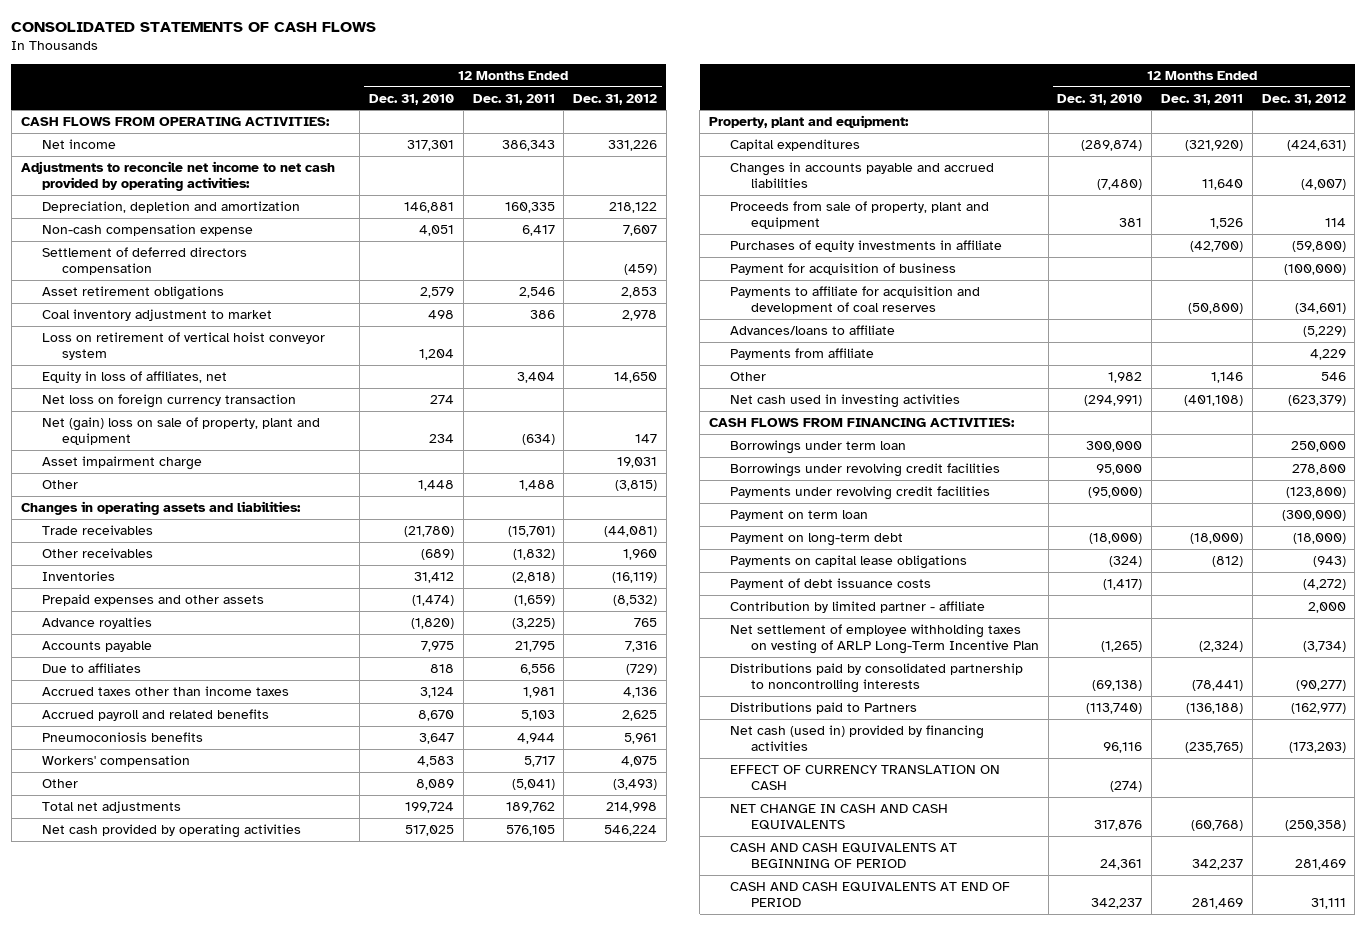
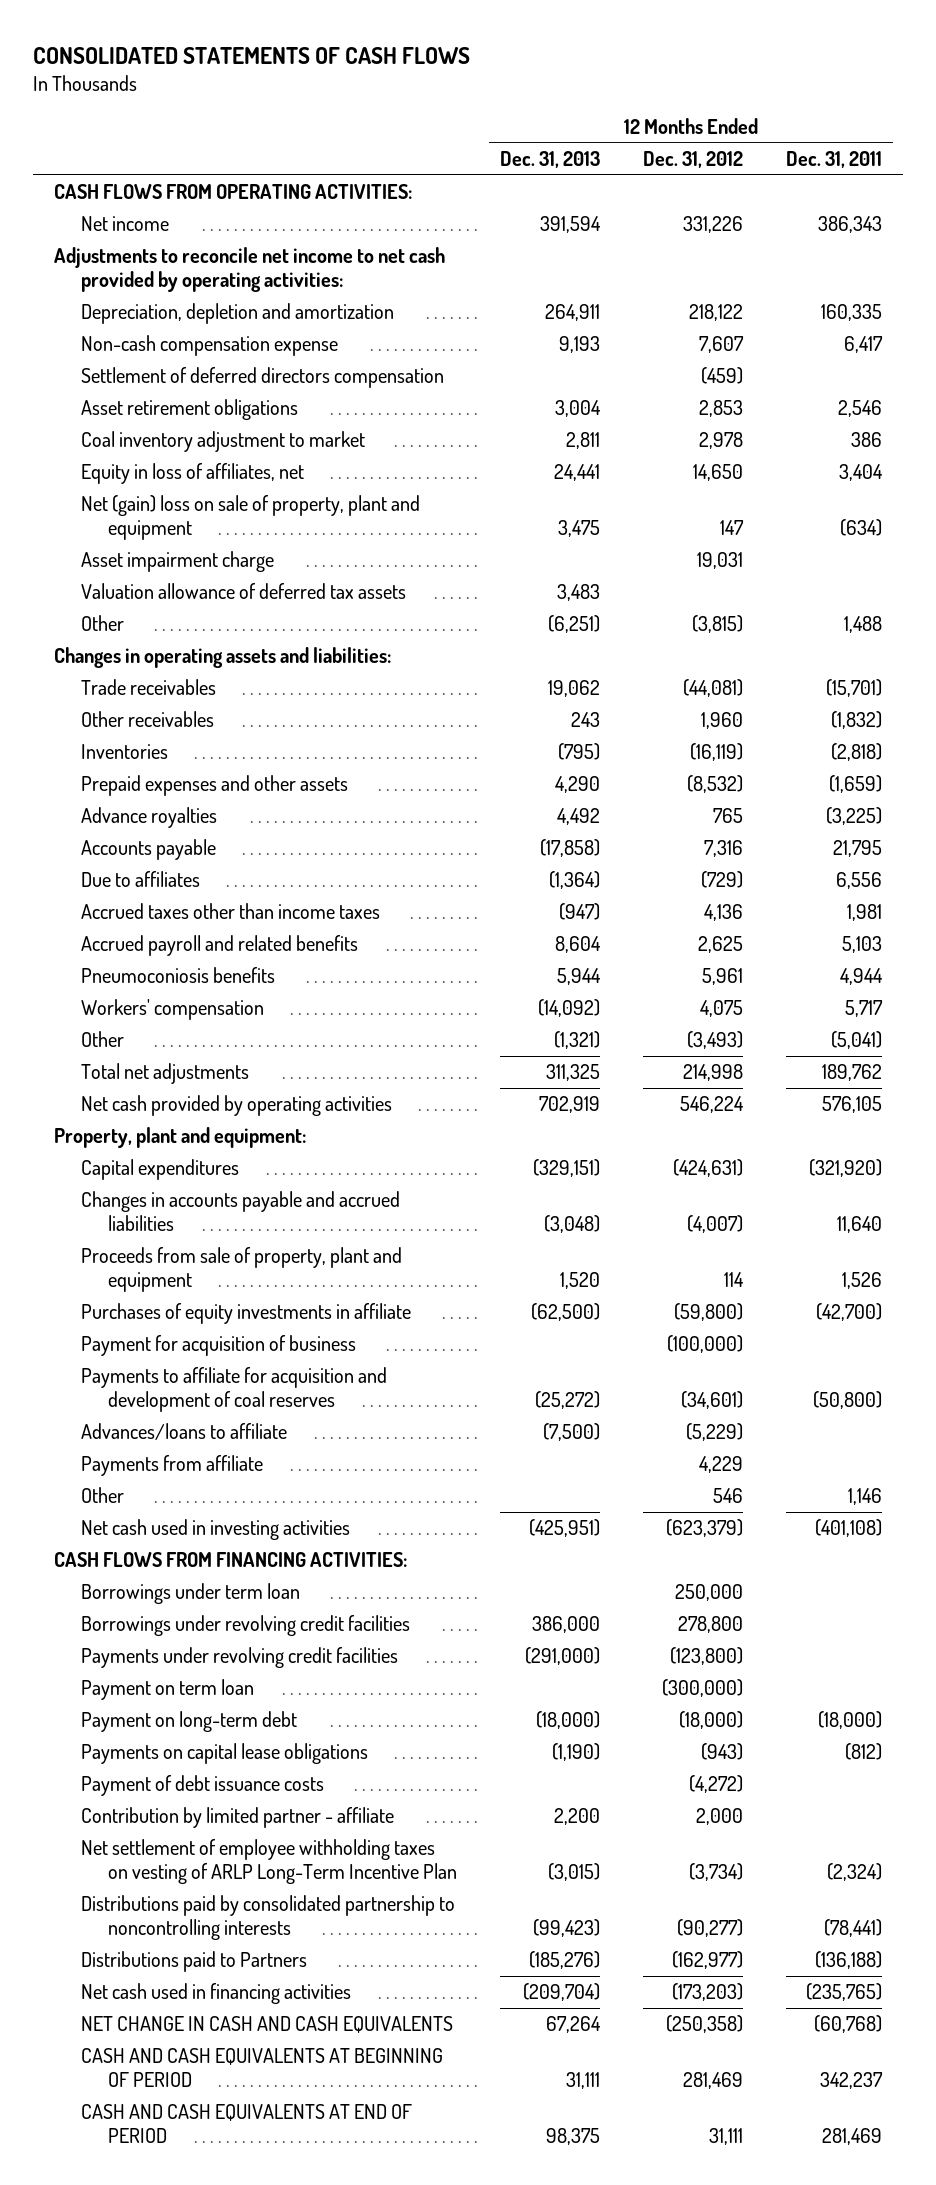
[369,93,455,105] Dec. 31, 2010 -> none
none -> [499,150,600,168] Dec. 31, 2013
[41,332,325,360] Loss on retirement of vertical hoist conveyor system -> none
[41,394,296,409] Net loss on foreign currency transaction -> none
none -> [81,583,407,600] Valuation allowance of deferred tax assets
[729,765,1000,790] EFFECT OF CURRENCY TRANSLATION ON CASH -> none
[729,725,984,751] Net cash (used in) provided by financing activities -> [81,1983,352,2005] Net cash used in financing activities

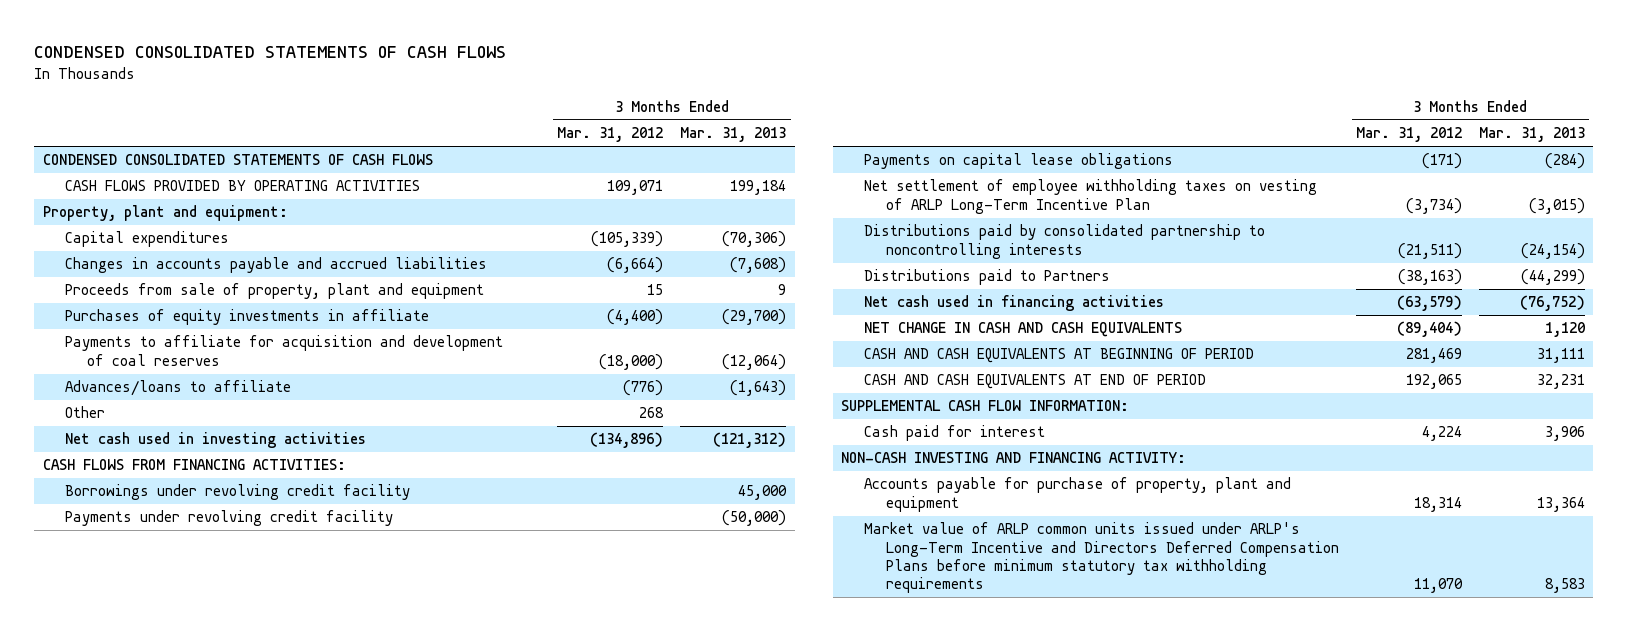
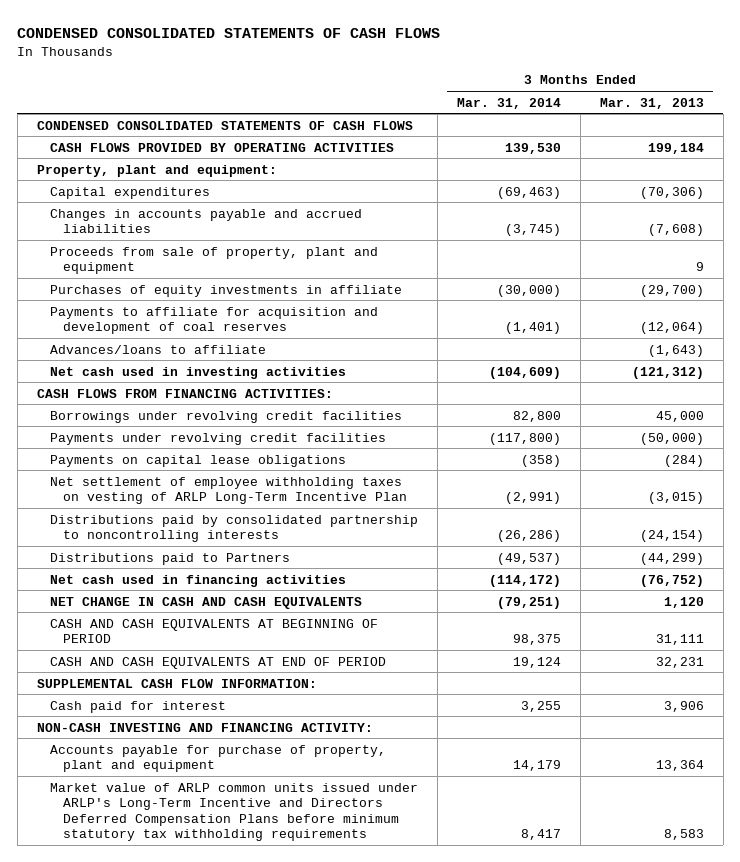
[557,127,664,143] Mar. 31, 2012 -> none
none -> [456,97,561,109] Mar. 31, 2014
[65,406,106,419] Other -> none
[65,484,411,501] Borrowings under revolving credit facility -> [49,410,402,423] Borrowings under revolving credit facilities
[65,510,394,527] Payments under revolving credit facility -> [49,432,386,445] Payments under revolving credit facilities

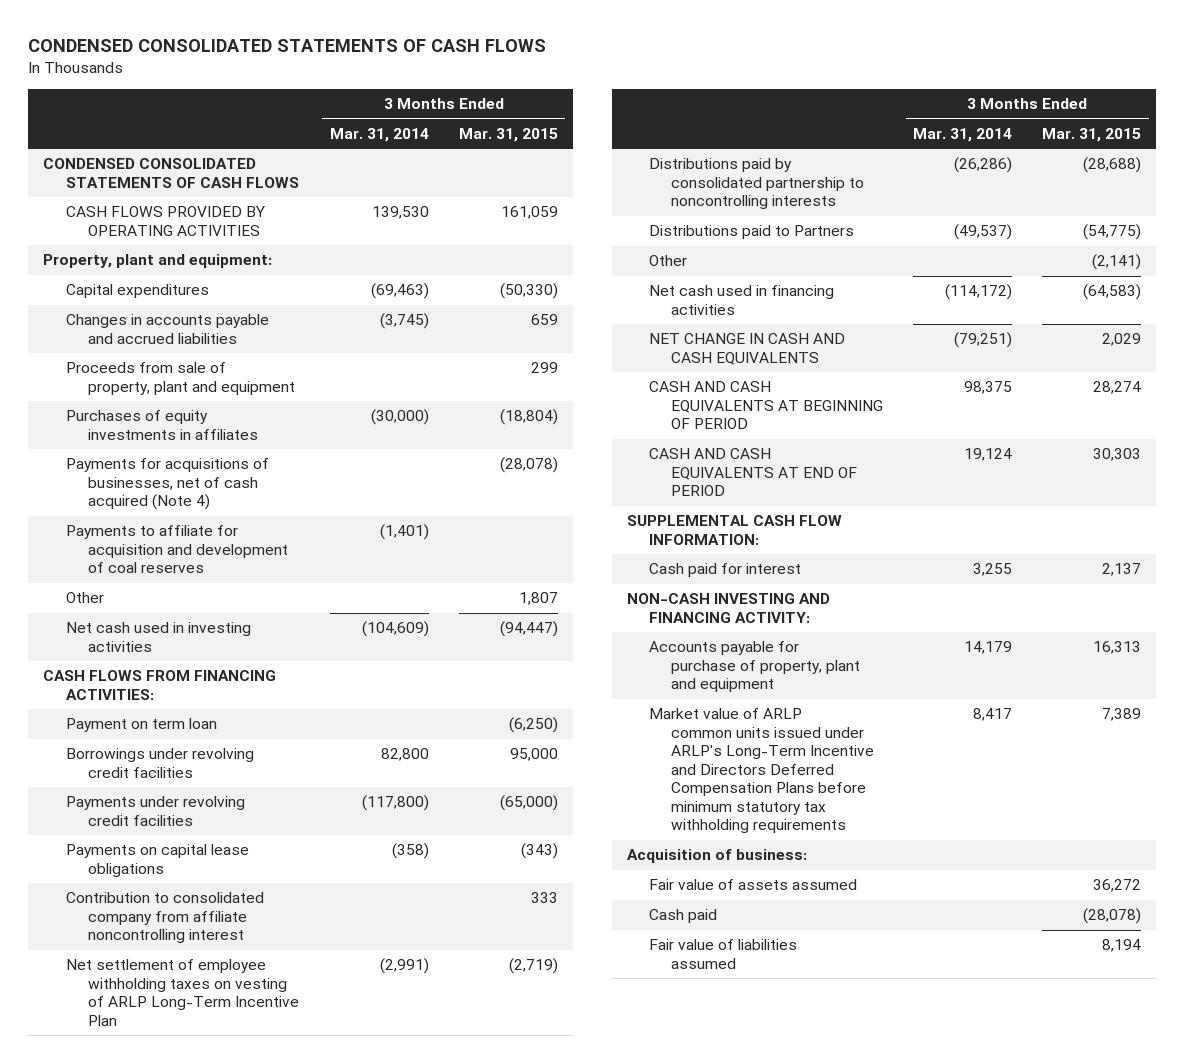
[599,97,704,109] Mar. 31, 2013 -> none
none -> [458,127,558,142] Mar. 31, 2015
[49,284,402,297] Purchases of equity investments in affiliate -> [65,410,258,440] Purchases of equity investments in affiliates
none -> [65,458,269,511] Payments for acquisitions of businesses, net of cash acquired (Note 4)
[49,344,266,354] Advances/loans to affiliate -> none
none -> [65,592,104,604] Other
none -> [65,718,217,733] Payment on term loan
none -> [65,892,264,944] Contribution to consolidated company from affiliate noncontrolling interest
none -> [648,255,687,267] Other
none -> [626,849,807,864] Acquisition of business:
none -> [648,879,857,891] Fair value of assets assumed
none -> [648,909,717,924] Cash paid
none -> [648,939,797,969] Fair value of liabilities assumed

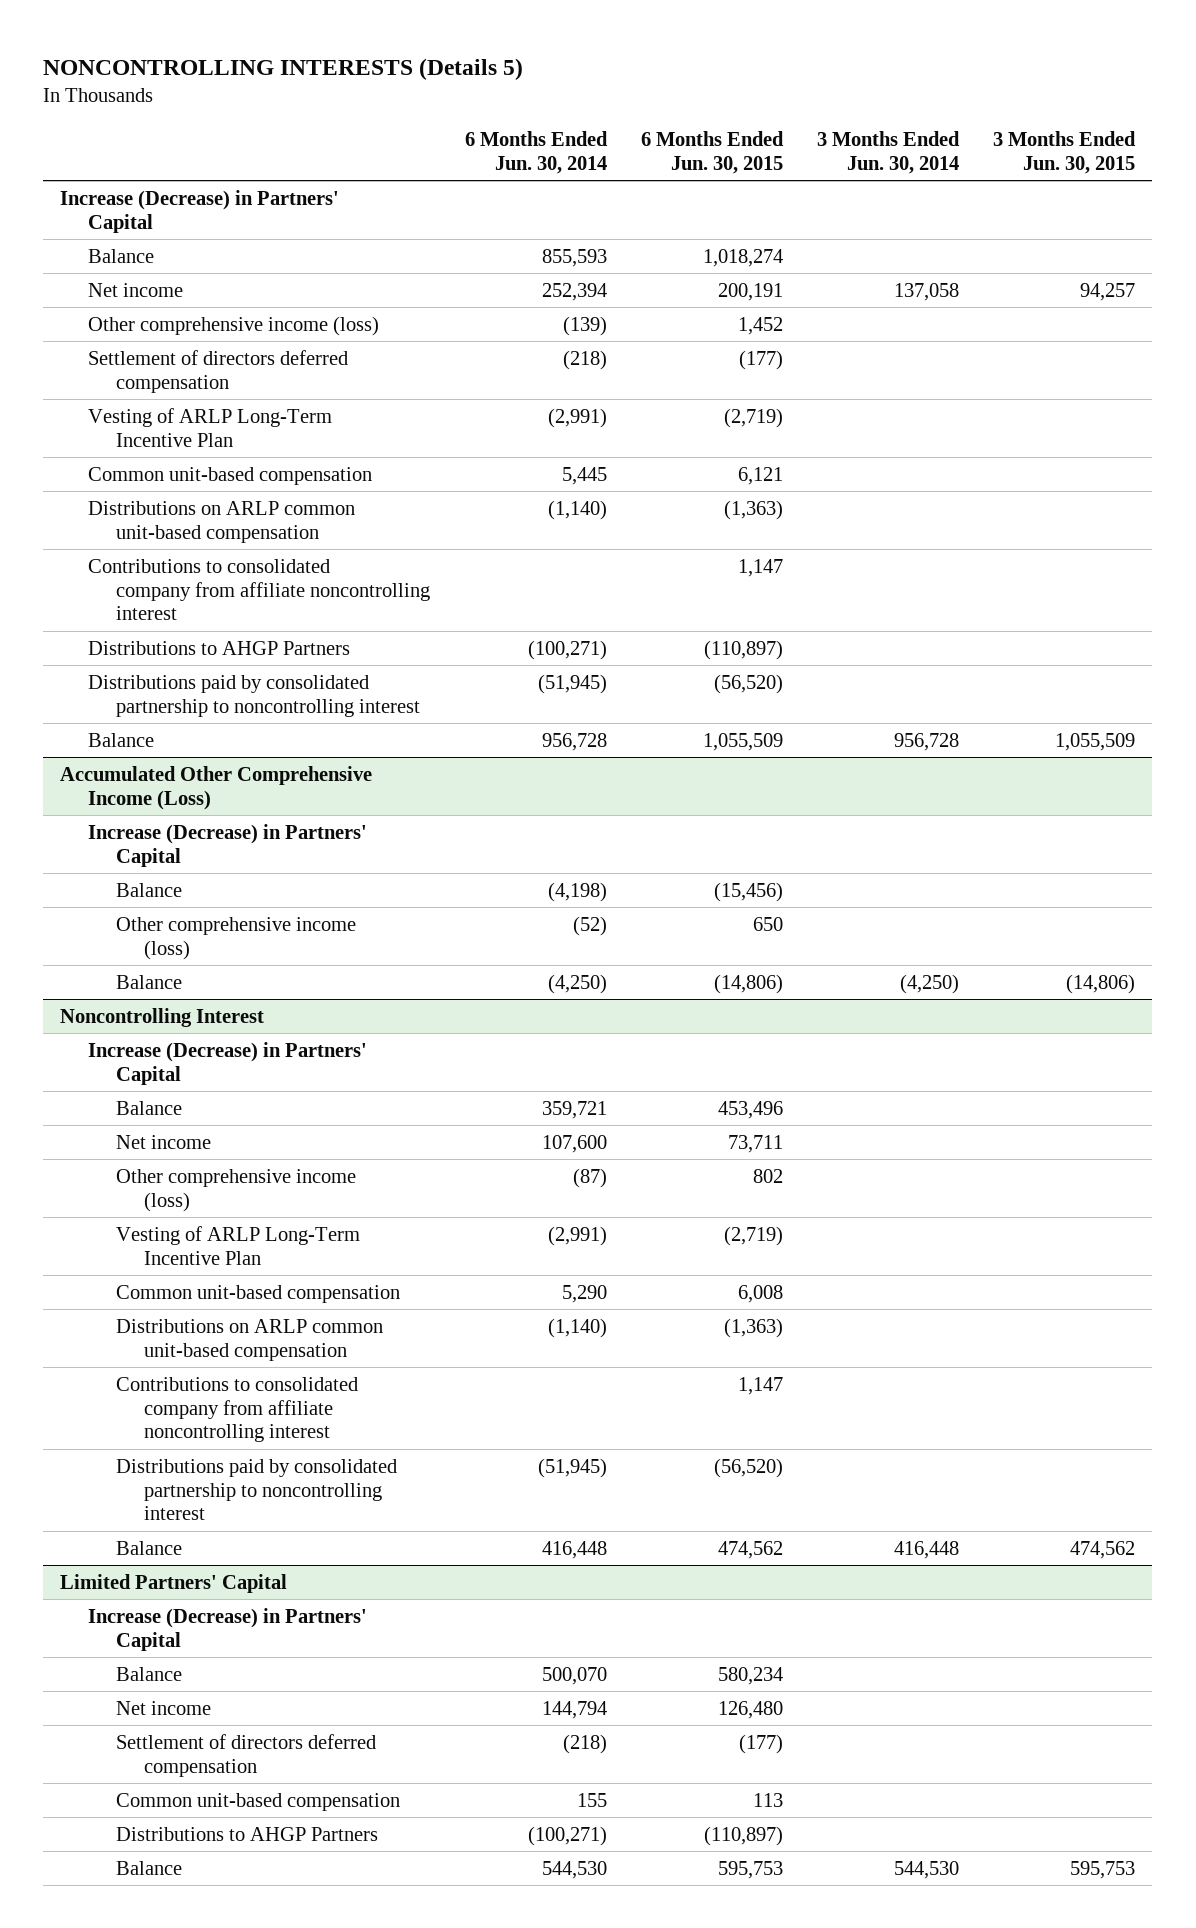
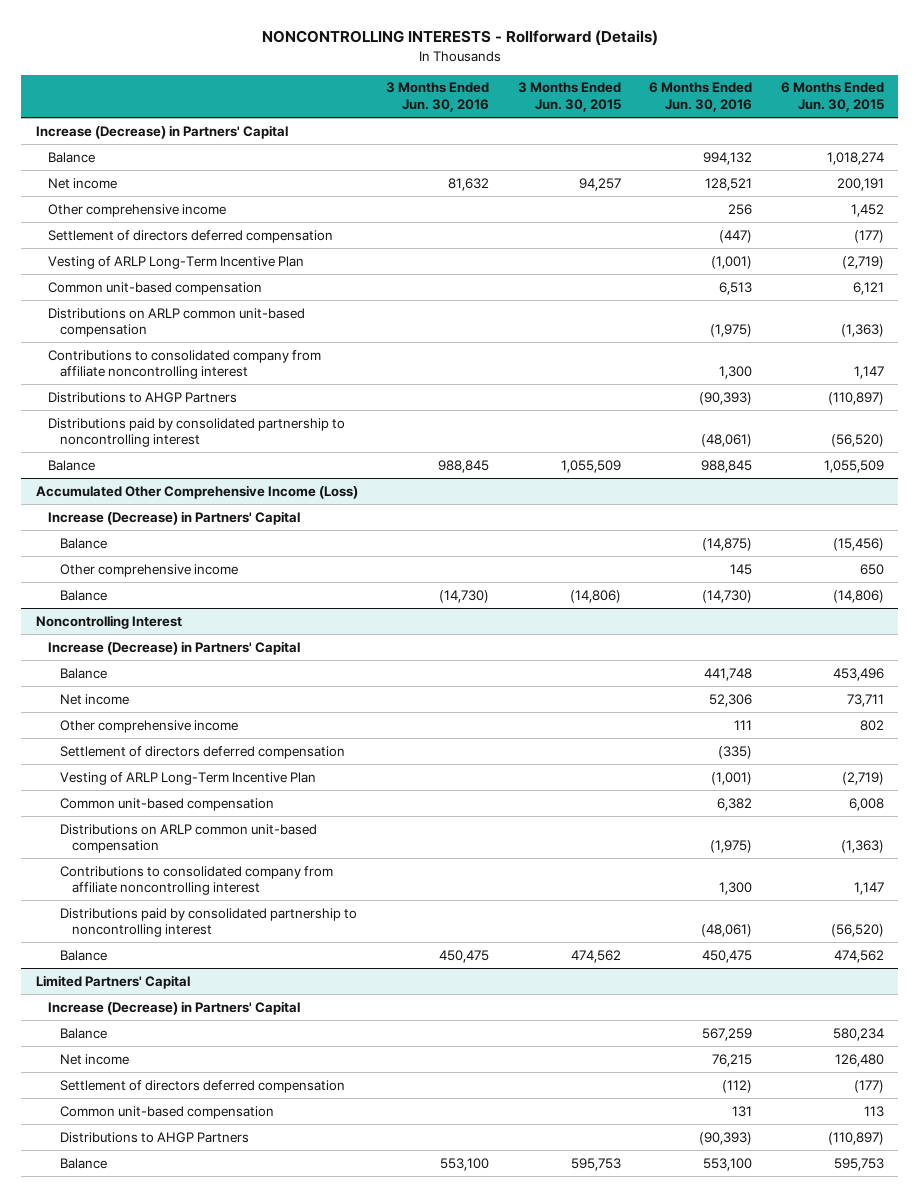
[43,57,524,80] NONCONTROLLING INTERESTS (Details 5) -> [261,30,658,47] NONCONTROLLING INTERESTS - Rollforward (Details)
[464,130,608,174] 6 Months Ended Jun. 30, 2014 -> none
[817,130,961,174] 3 Months Ended Jun. 30, 2014 -> none
none -> [386,82,490,112] 3 Months Ended Jun. 30, 2016
none -> [649,82,753,112] 6 Months Ended Jun. 30, 2016
[88,315,380,336] Other comprehensive income (loss) -> [47,203,226,217] Other comprehensive income
[116,916,357,960] Other comprehensive income (loss) -> [59,563,238,577] Other comprehensive income
[116,1168,357,1212] Other comprehensive income (loss) -> [59,719,238,733] Other comprehensive income
none -> [59,745,345,759] Settlement of directors deferred compensation

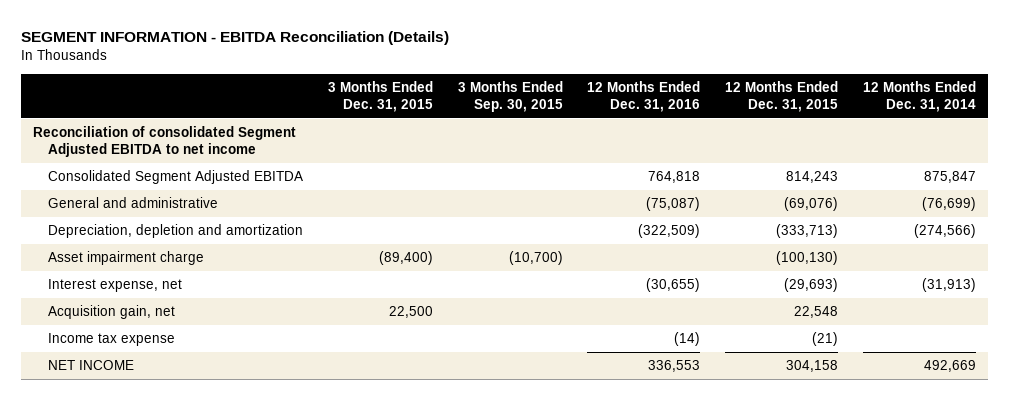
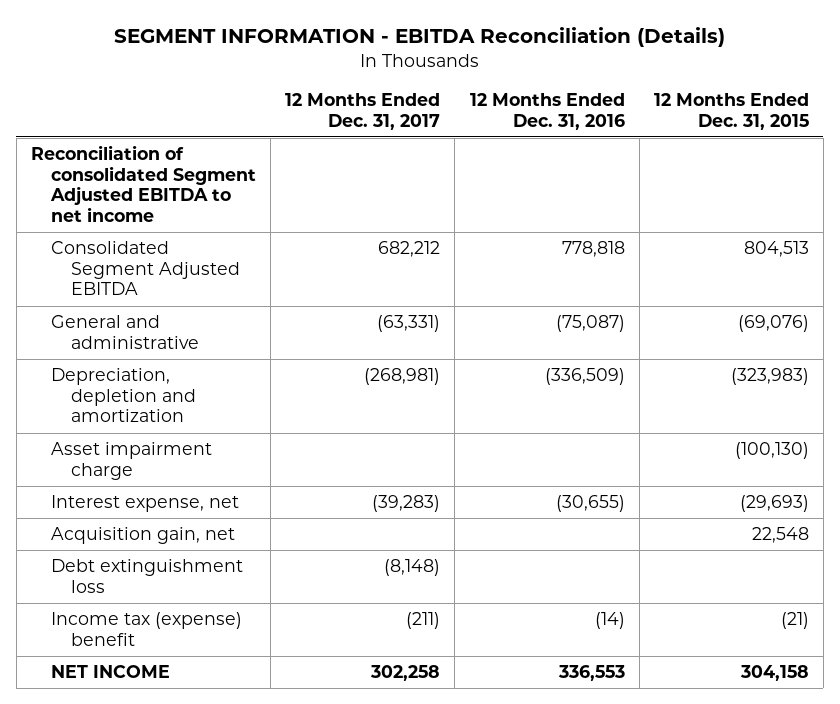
[327,81,433,113] 3 Months Ended Dec. 31, 2015 -> none
[457,81,563,113] 3 Months Ended Sep. 30, 2015 -> none
[862,81,976,113] 12 Months Ended Dec. 31, 2014 -> none
none -> [285,93,441,130] 12 Months Ended Dec. 31, 2017
[648,171,701,184] 764,818 -> [561,241,625,258] 778,818
[785,171,838,184] 814,243 -> [743,241,809,258] 804,513
[638,224,701,239] (322,509) -> [544,368,625,386] (336,509)
[775,224,838,239] (333,713) -> [730,368,809,386] (323,983)
none -> [51,559,244,593] Debt extinguishment loss
[48,333,176,347] Income tax expense -> [51,612,243,646] Income tax (expense) benefit

